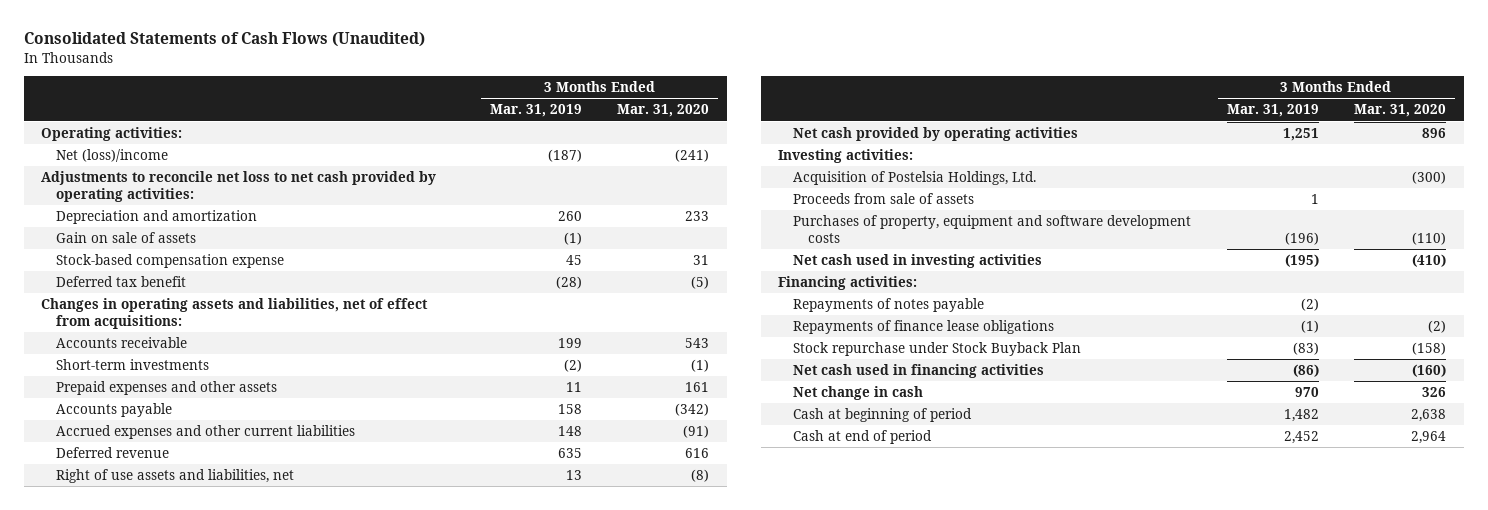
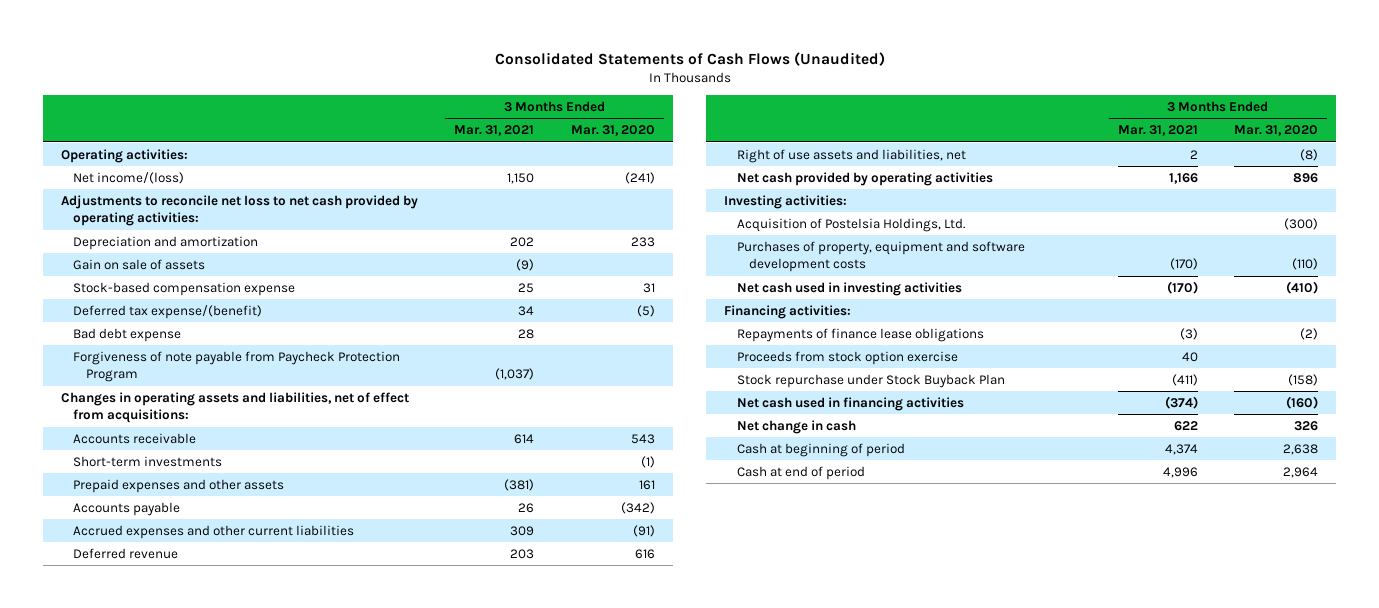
[489,104,582,118] Mar. 31, 2019 -> none
none -> [454,125,535,137] Mar. 31, 2021
[56,149,169,163] Net (loss)/income -> [73,171,185,184] Net income/(loss)
[56,276,187,288] Deferred tax benefit -> [73,304,263,319] Deferred tax expense/(benefit)
none -> [73,327,182,342] Bad debt expense
none -> [73,350,401,383] Forgiveness of note payable from Paycheck Protection Program
[793,193,975,205] Proceeds from sale of assets -> none
[793,298,985,313] Repayments of notes payable -> none
none -> [736,350,958,365] Proceeds from stock option exercise

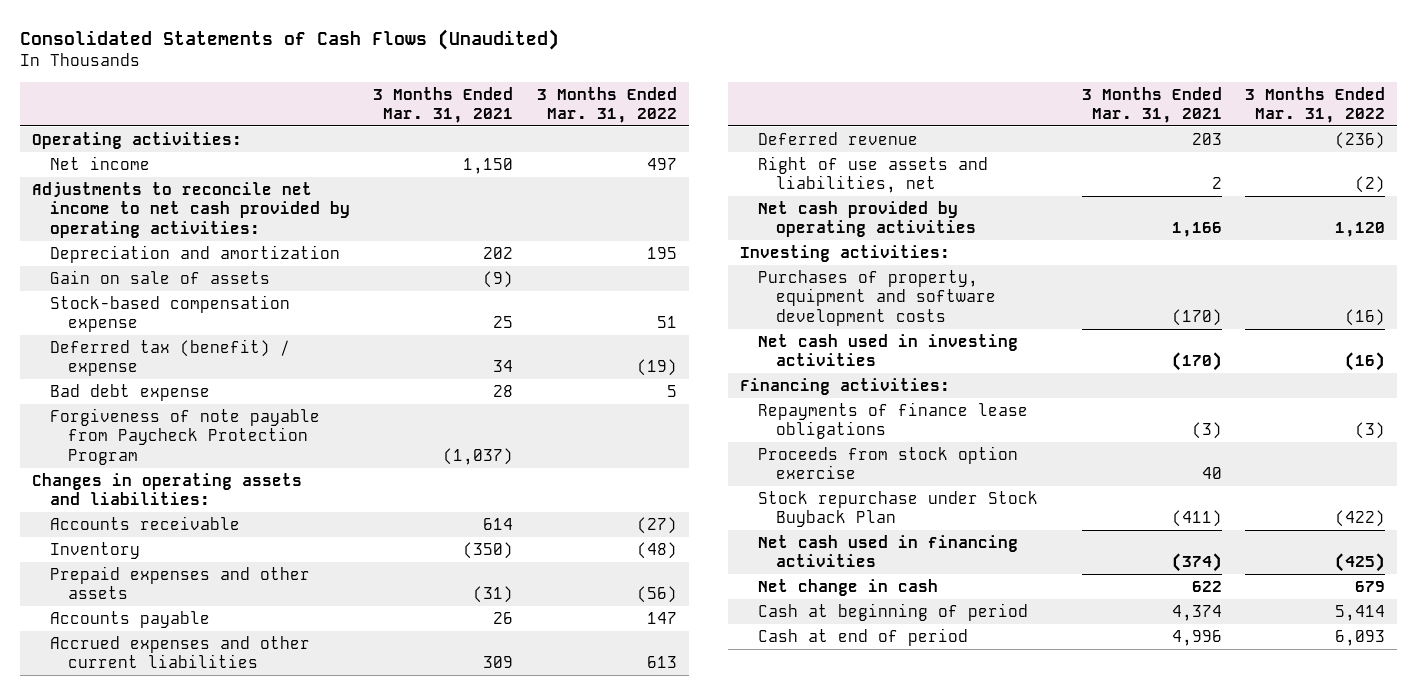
[570,125,655,137] Mar. 31, 2020 -> none
none -> [536,86,677,123] 3 Months Ended Mar. 31, 2022
[73,171,185,184] Net income/(loss) -> [49,155,150,170] Net income
[61,194,419,227] Adjustments to reconcile net loss to net cash provided by operating activities: -> [31,181,350,238] Adjustments to reconcile net income to net cash provided by operating activities:
[73,304,263,319] Deferred tax expense/(benefit) -> [49,338,290,377] Deferred tax (benefit) / expense
[61,391,410,424] Changes in operating assets and liabilities, net of effect from acquisitions: -> [31,472,302,506] Changes in operating assets and liabilities:
[73,455,223,467] Short-term investments -> none
none -> [49,541,140,559] Inventory
[504,478,535,491] (381) -> [473,586,514,604] (31)
[736,217,965,232] Acquisition of Postelsia Holdings, Ltd. -> none

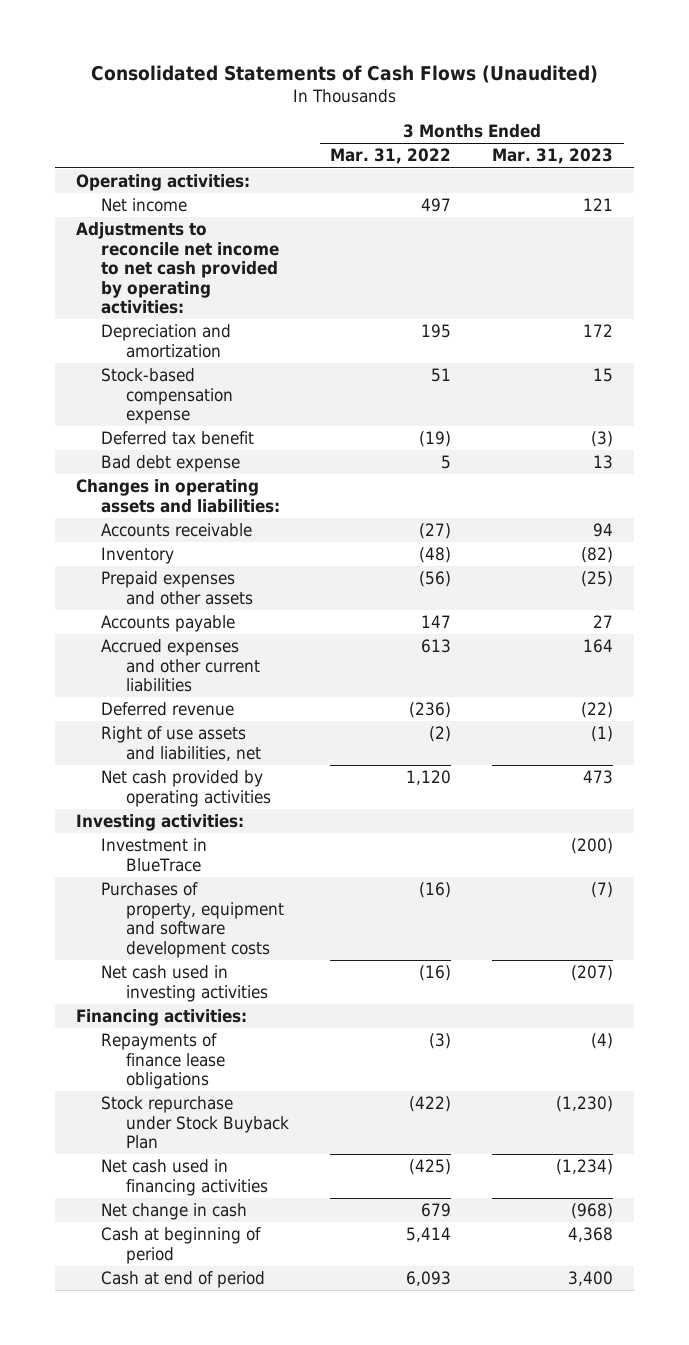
[373,86,514,123] 3 Months Ended Mar. 31, 2021 -> none
none -> [492,148,614,165] Mar. 31, 2023
[49,269,270,284] Gain on sale of assets -> none
[49,338,290,377] Deferred tax (benefit) / expense -> [100,431,254,446] Deferred tax benefit
[49,407,320,465] Forgiveness of note payable from Paycheck Protection Program -> none
none -> [100,838,207,872] Investment in BlueTrace
[758,445,1019,480] Proceeds from stock option exercise -> none

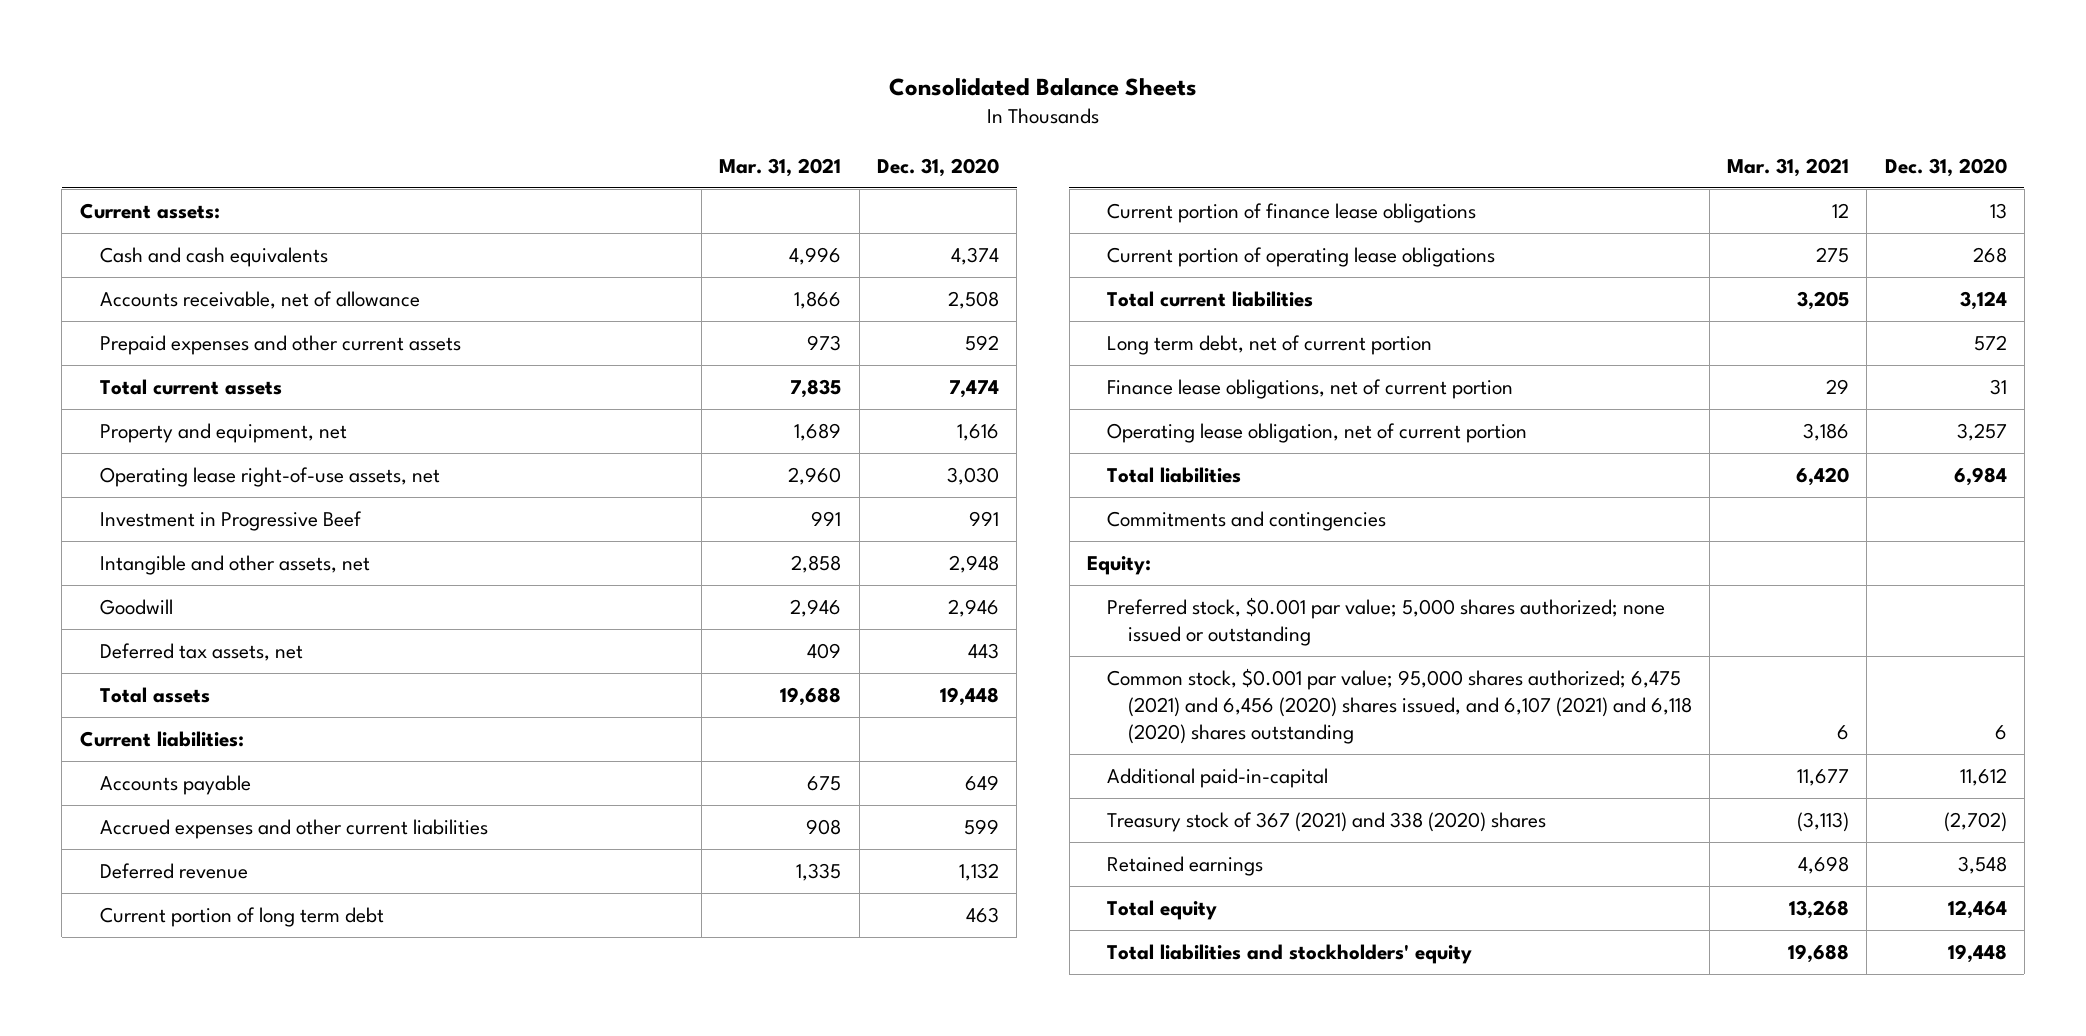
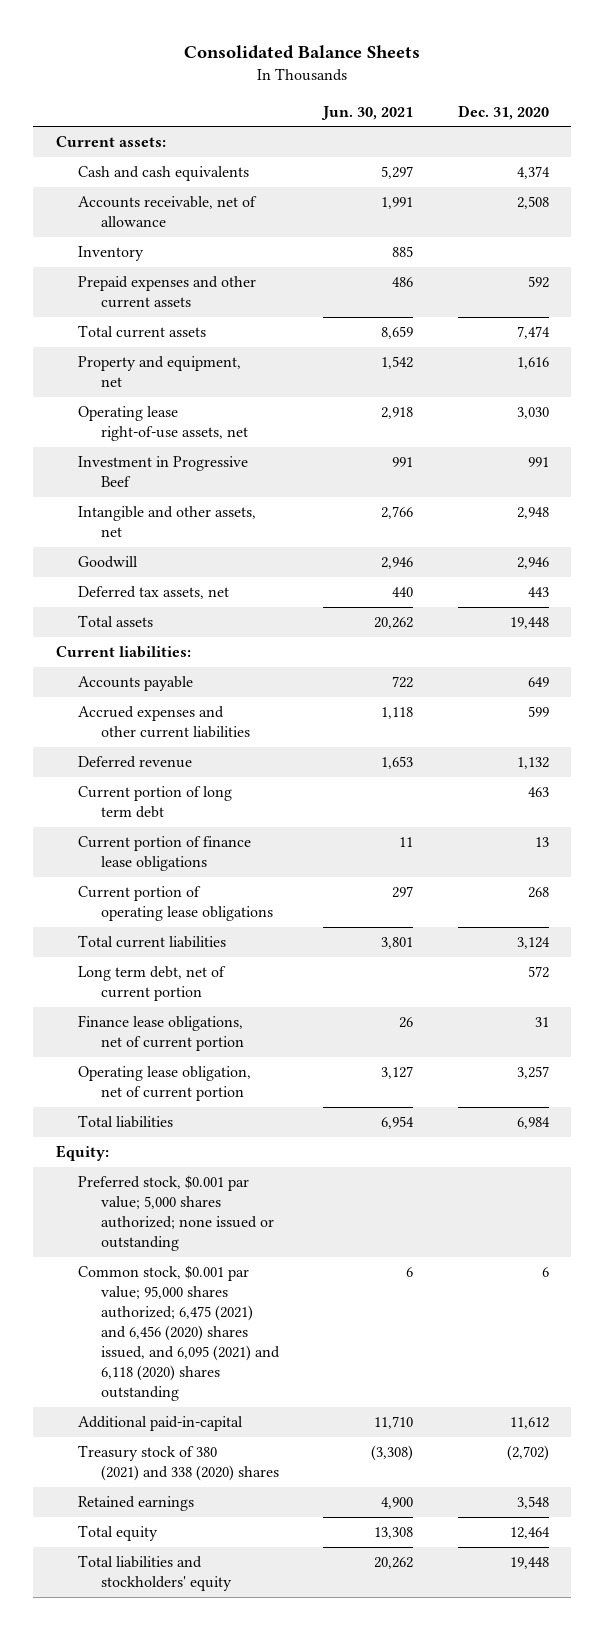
[719,157,842,177] Mar. 31, 2021 -> none
none -> [321,105,414,120] Jun. 30, 2021
none -> [78,246,145,262] Inventory
[1107,510,1387,531] Commitments and contingencies -> none
[1107,667,1692,745] Common stock, $0.001 par value; 95,000 shares authorized; 6,475 (2021) and 6,456 (2020) shares issued, and 6,107 (2021) and 6,118 (2020) shares outstanding -> [78,1265,280,1402] Common stock, $0.001 par value; 95,000 shares authorized; 6,475 (2021) and 6,456 (2020) shares issued, and 6,095 (2021) and 6,118 (2020) shares outstanding
[1107,811,1547,832] Treasury stock of 367 (2021) and 338 (2020) shares -> [78,1445,279,1482] Treasury stock of 380 (2021) and 338 (2020) shares

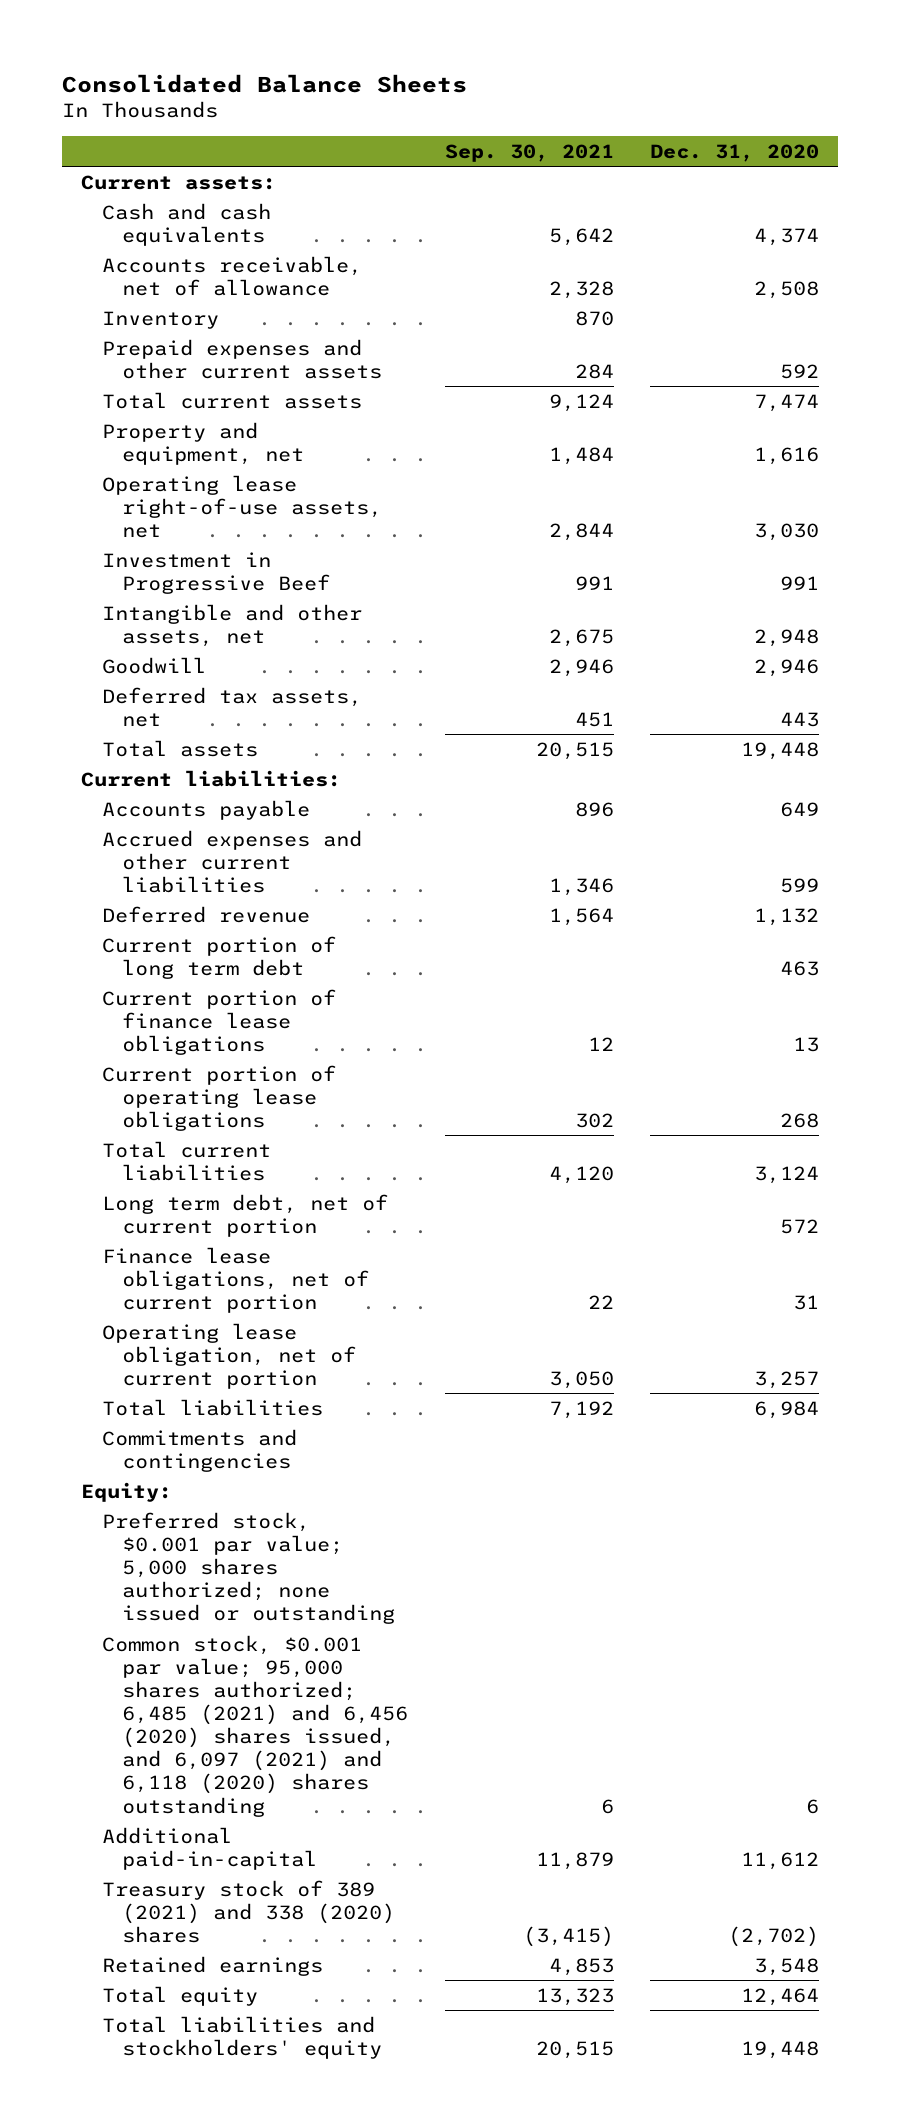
[321,105,414,120] Jun. 30, 2021 -> none
none -> [444,143,614,162] Sep. 30, 2021
none -> [101,1428,297,1472] Commitments and contingencies
[78,1265,280,1402] Common stock, $0.001 par value; 95,000 shares authorized; 6,475 (2021) and 6,456 (2020) shares issued, and 6,095 (2021) and 6,118 (2020) shares outstanding -> [101,1634,409,1817] Common stock, $0.001 par value; 95,000 shares authorized; 6,485 (2021) and 6,456 (2020) shares issued, and 6,097 (2021) and 6,118 (2020) shares outstanding
[78,1445,279,1482] Treasury stock of 380 (2021) and 338 (2020) shares -> [101,1879,396,1943] Treasury stock of 389 (2021) and 338 (2020) shares

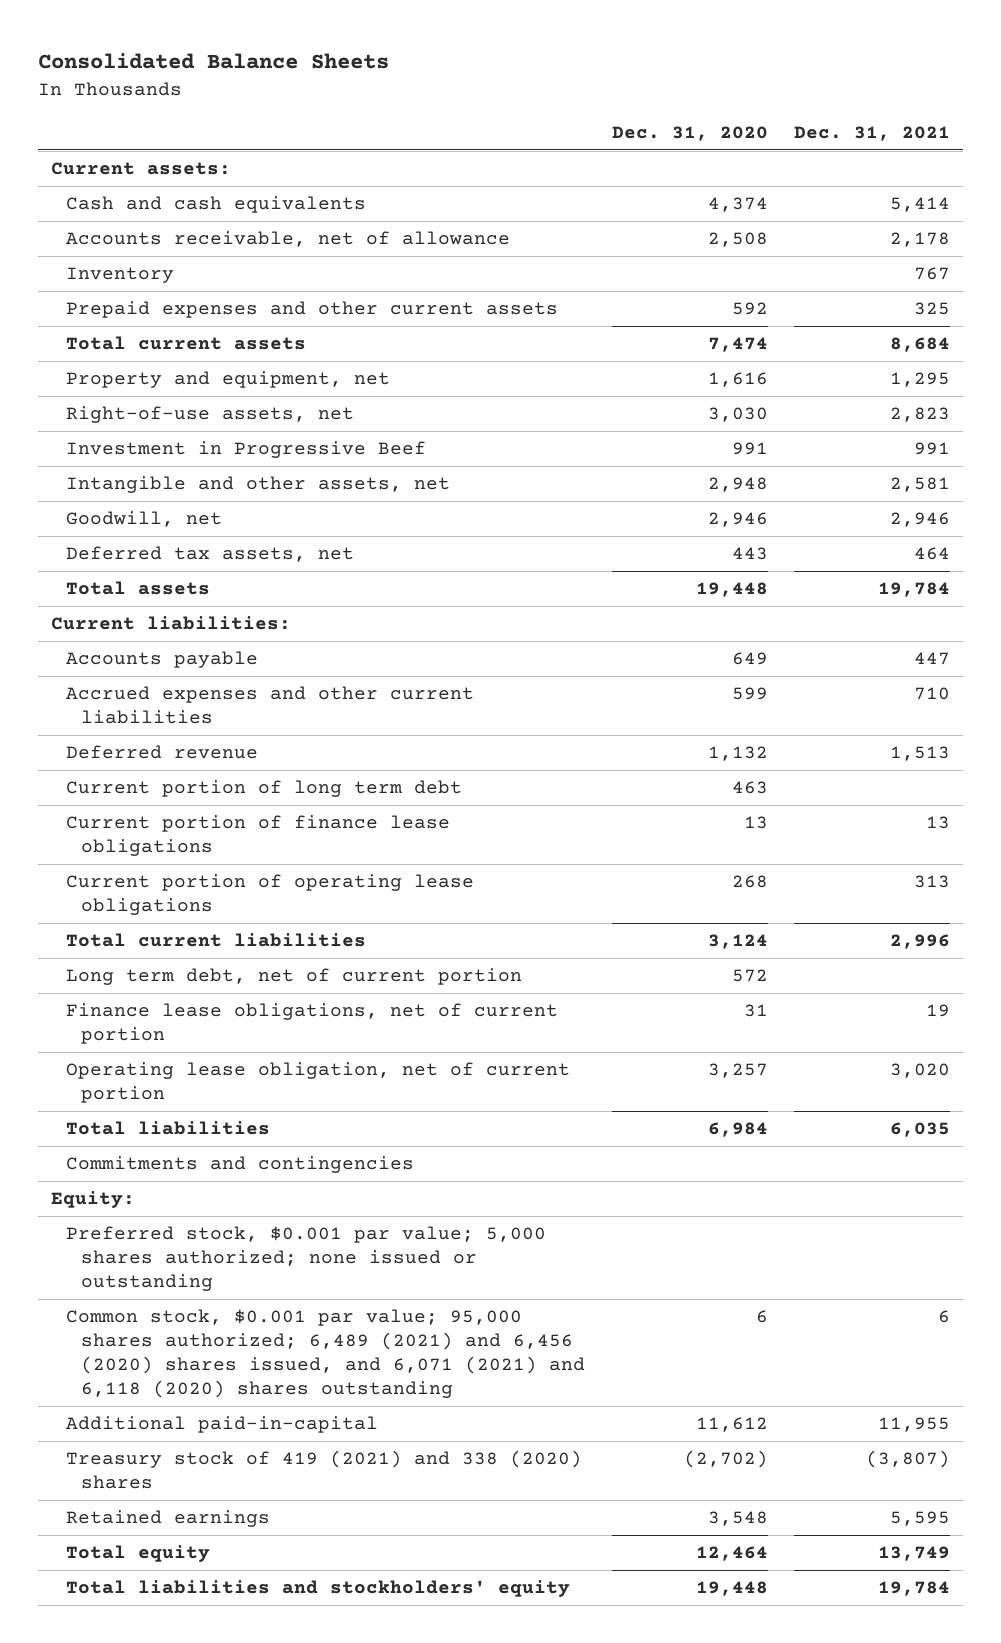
[444,143,614,162] Sep. 30, 2021 -> none
none -> [794,125,951,141] Dec. 31, 2021
[101,474,383,538] Operating lease right-of-use assets, net -> [66,406,355,424] Right-of-use assets, net
[101,656,206,674] Goodwill -> [66,511,223,528] Goodwill, net
[101,1634,409,1817] Common stock, $0.001 par value; 95,000 shares authorized; 6,485 (2021) and 6,456 (2020) shares issued, and 6,097 (2021) and 6,118 (2020) shares outstanding -> [66,1309,586,1398] Common stock, $0.001 par value; 95,000 shares authorized; 6,489 (2021) and 6,456 (2020) shares issued, and 6,071 (2021) and 6,118 (2020) shares outstanding
[101,1879,396,1943] Treasury stock of 389 (2021) and 338 (2020) shares -> [66,1450,583,1490] Treasury stock of 419 (2021) and 338 (2020) shares

